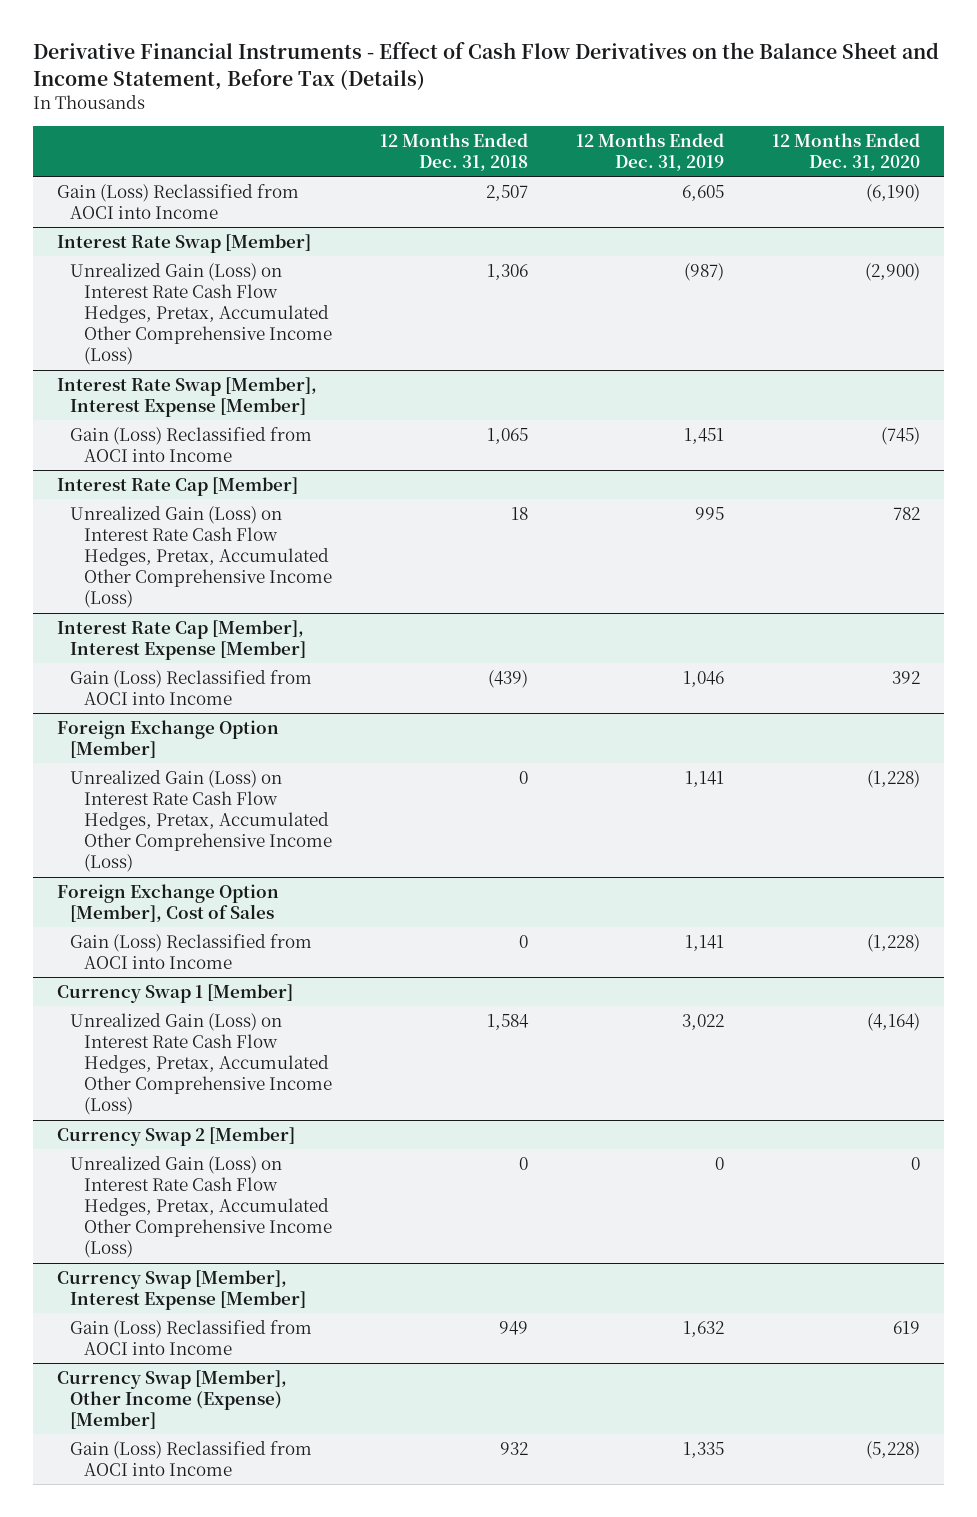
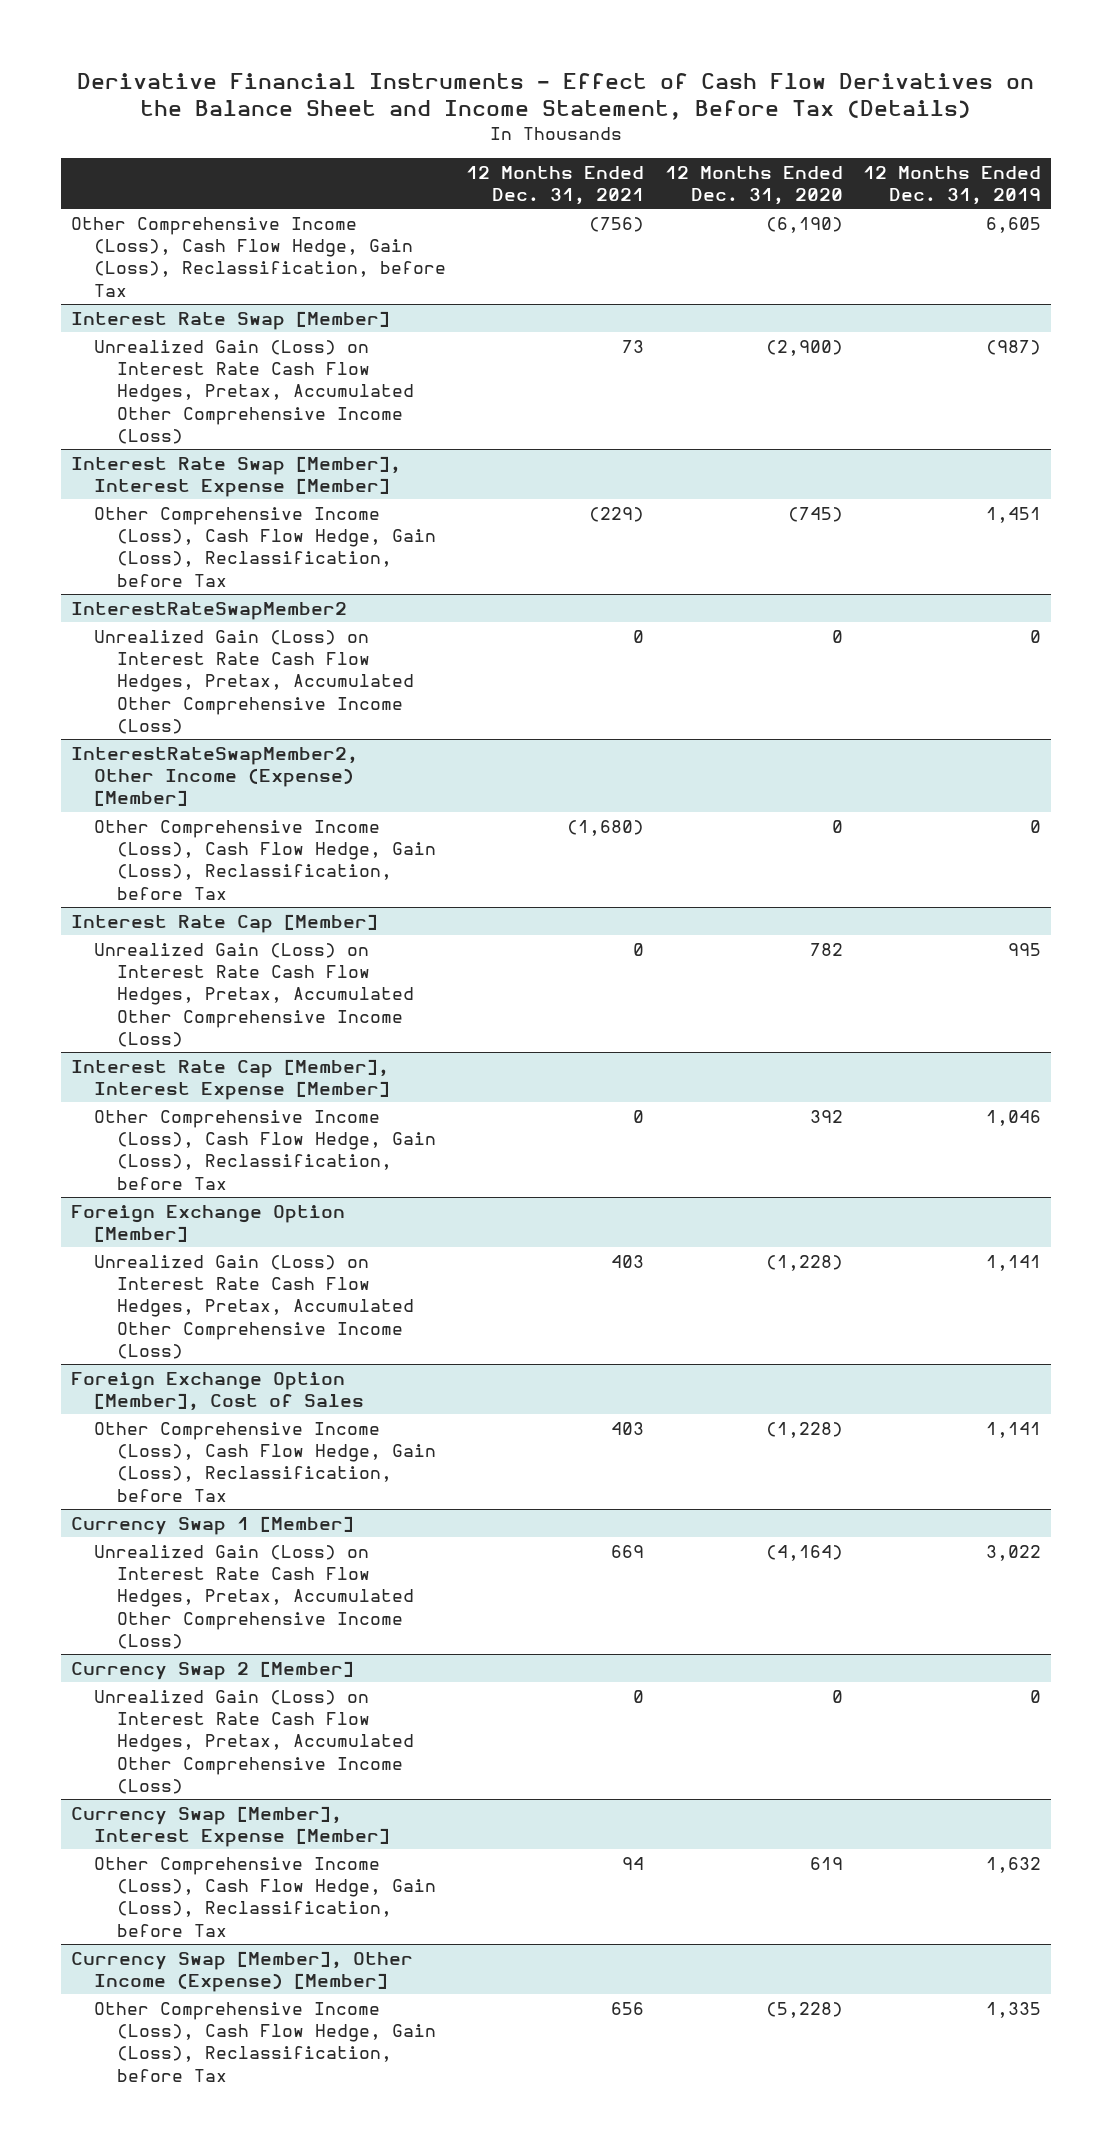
[379,132,528,171] 12 Months Ended Dec. 31, 2018 -> none
none -> [466,165,645,205] 12 Months Ended Dec. 31, 2021
[57,183,300,219] Gain (Loss) Reclassified from AOCI into Income -> [71,216,447,297] Other Comprehensive Income (Loss), Cash Flow Hedge, Gain (Loss), Reclassification, before Tax
[70,426,313,462] Gain (Loss) Reclassified from AOCI into Income -> [94,506,437,587] Other Comprehensive Income (Loss), Cash Flow Hedge, Gain (Loss), Reclassification, before Tax
none -> [71,601,348,620] InterestRateSwapMember2
none -> [94,629,415,735] Unrealized Gain (Loss) on Interest Rate Cash Flow Hedges, Pretax, Accumulated Other Comprehensive Income (Loss)
none -> [71,746,359,807] InterestRateSwapMember2, Other Income (Expense) [Member]
none -> [94,819,437,900] Other Comprehensive Income (Loss), Cash Flow Hedge, Gain (Loss), Reclassification, before Tax
[70,669,313,705] Gain (Loss) Reclassified from AOCI into Income -> [94,1109,437,1190] Other Comprehensive Income (Loss), Cash Flow Hedge, Gain (Loss), Reclassification, before Tax
[70,933,313,969] Gain (Loss) Reclassified from AOCI into Income -> [94,1421,437,1502] Other Comprehensive Income (Loss), Cash Flow Hedge, Gain (Loss), Reclassification, before Tax
[70,1319,313,1355] Gain (Loss) Reclassified from AOCI into Income -> [94,1856,437,1937] Other Comprehensive Income (Loss), Cash Flow Hedge, Gain (Loss), Reclassification, before Tax
[70,1440,313,1476] Gain (Loss) Reclassified from AOCI into Income -> [94,2001,437,2082] Other Comprehensive Income (Loss), Cash Flow Hedge, Gain (Loss), Reclassification, before Tax

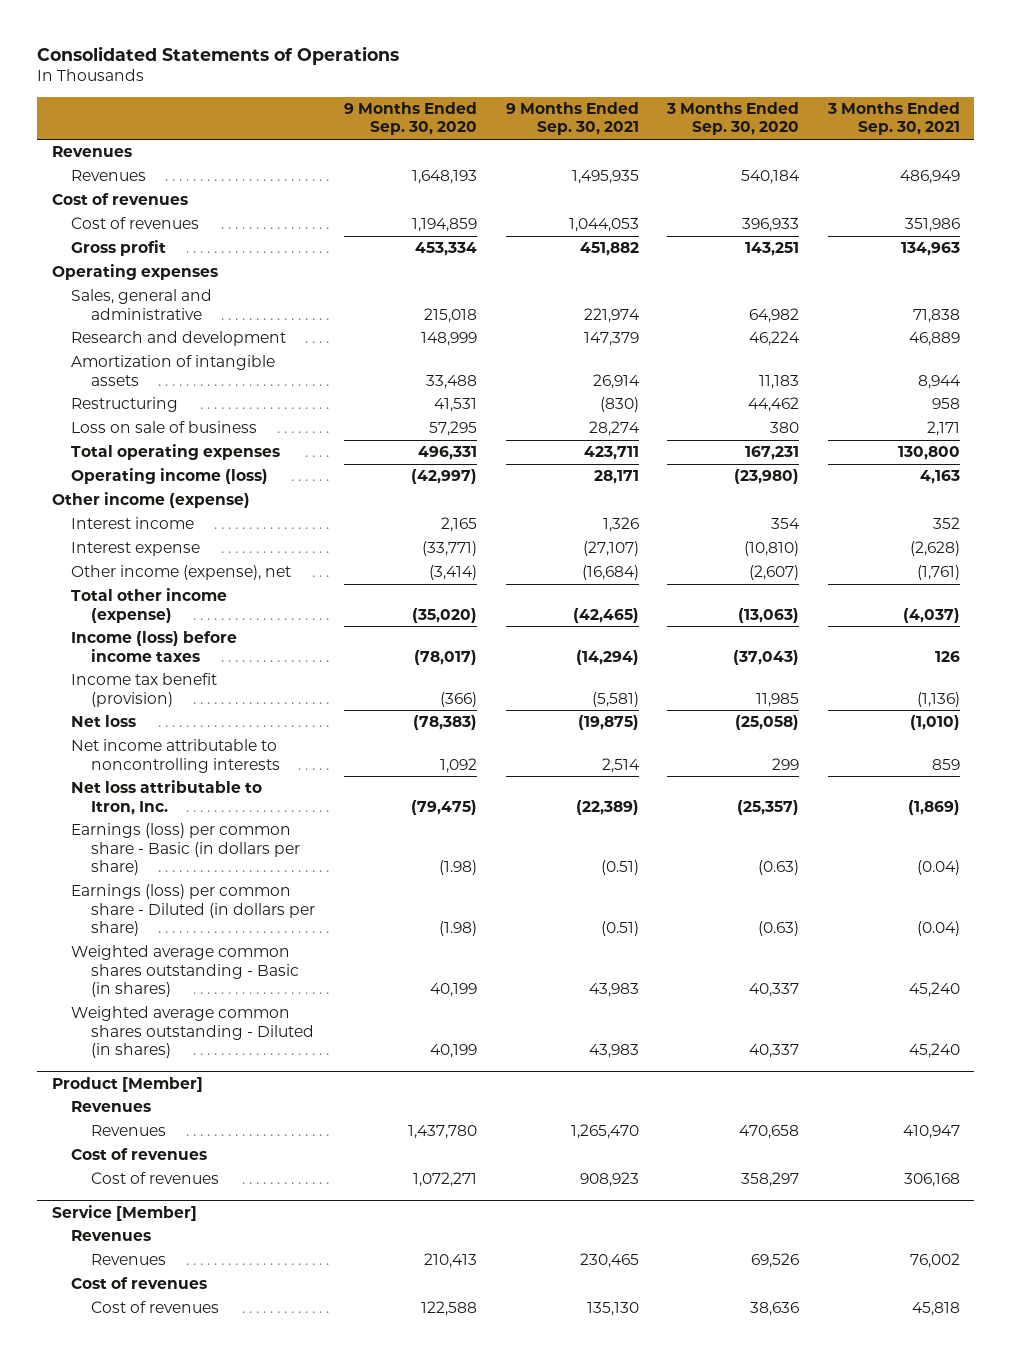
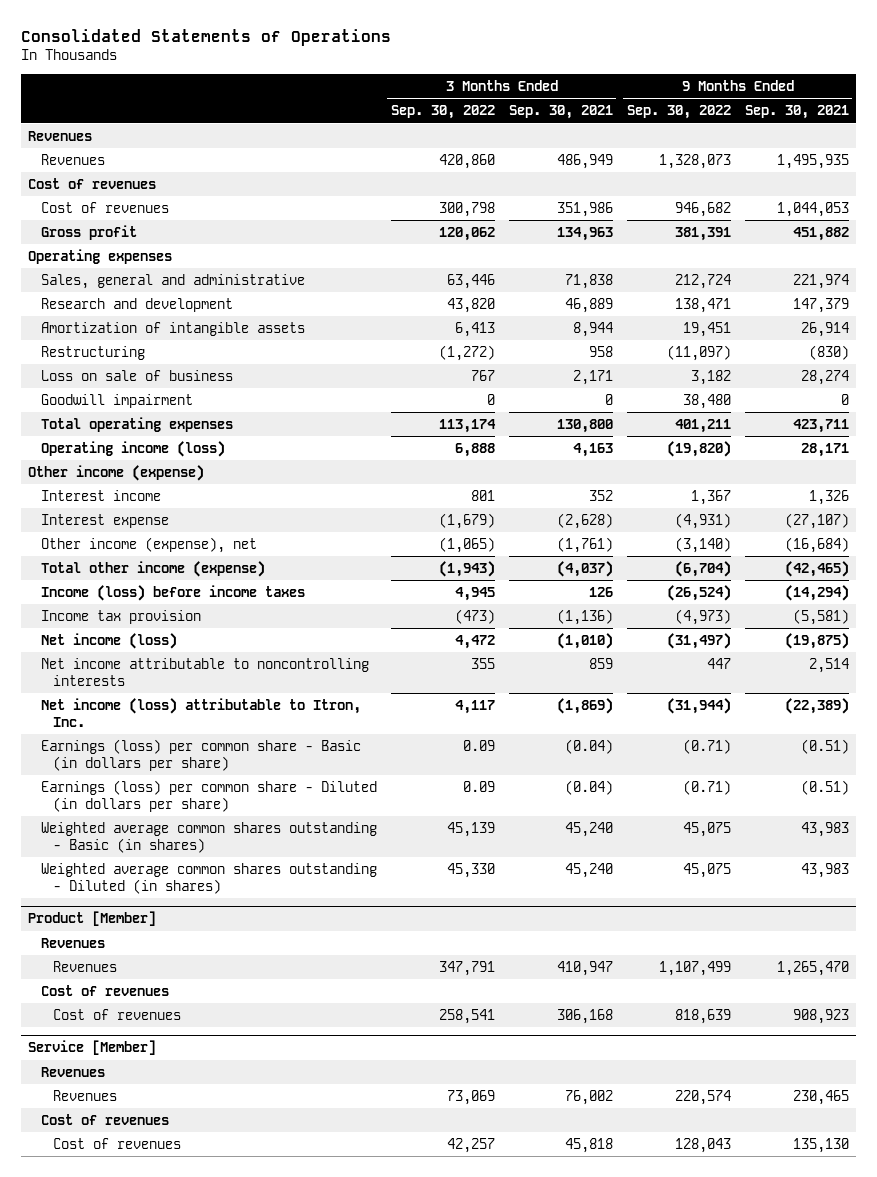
[343,102,477,136] 9 Months Ended Sep. 30, 2020 -> none
[666,102,800,136] 3 Months Ended Sep. 30, 2020 -> none
none -> [390,105,495,120] Sep. 30, 2022
none -> [626,105,731,120] Sep. 30, 2022
none -> [40,393,193,408] Goodwill impairment
[71,673,218,707] Income tax benefit (provision) -> [40,609,201,624] Income tax provision
[71,715,137,728] Net loss -> [40,632,177,649] Net income (loss)
[71,780,263,815] Net loss attributable to Itron, Inc. -> [40,697,361,727] Net income (loss) attributable to Itron, Inc.

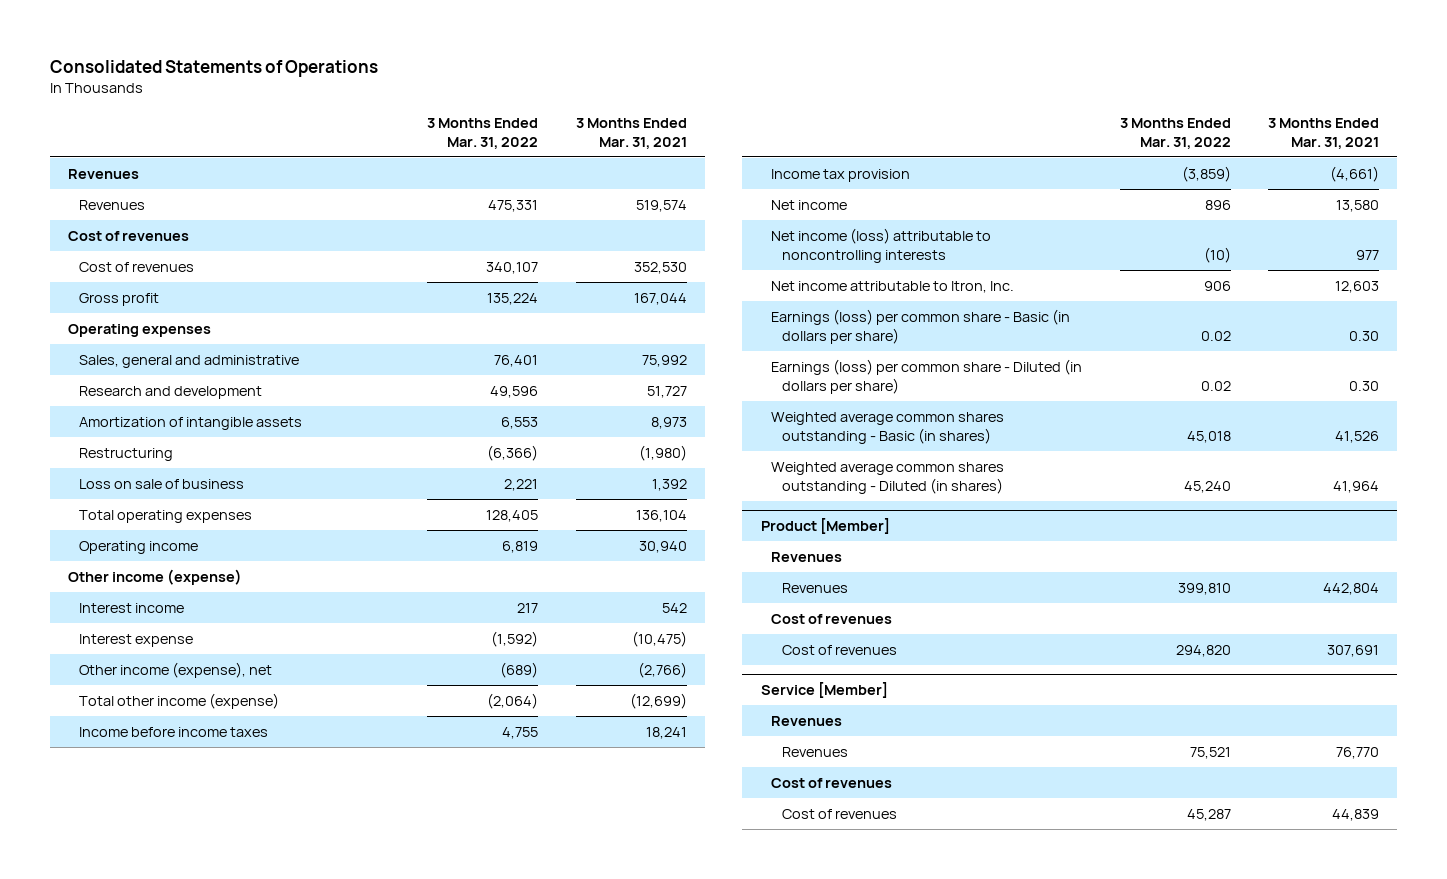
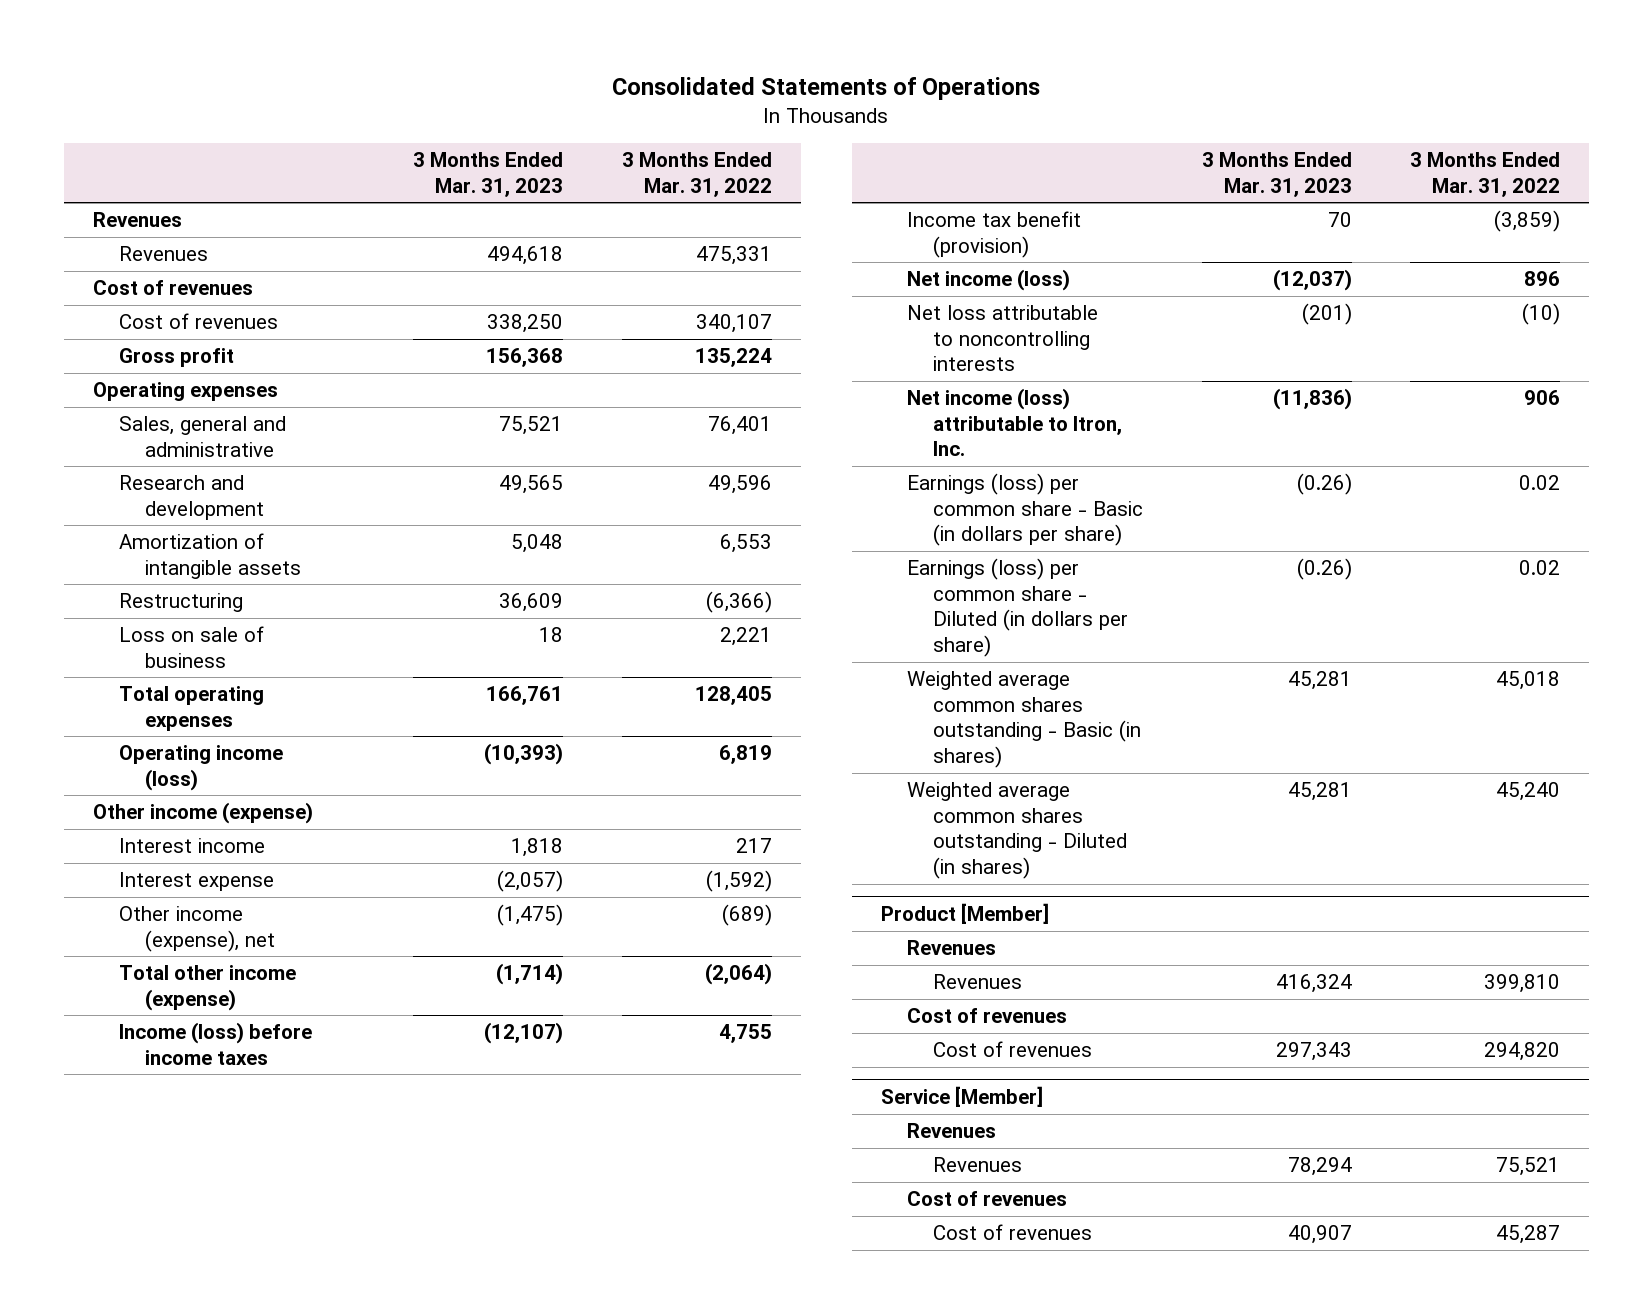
[575,117,687,150] 3 Months Ended Mar. 31, 2021 -> none
none -> [413,151,564,197] 3 Months Ended Mar. 31, 2023
[79,540,199,554] Operating income -> [118,745,283,791] Operating income (loss)
[79,726,269,737] Income before income taxes -> [118,1022,312,1065] Income (loss) before income taxes
[771,168,911,182] Income tax provision -> [907,211,1082,258] Income tax benefit (provision)
[771,199,848,210] Net income -> [907,269,1071,292] Net income (loss)
[771,227,992,263] Net income (loss) attributable to noncontrolling interests -> [907,305,1099,372] Net loss attributable to noncontrolling interests
[771,280,1015,293] Net income attributable to Itron, Inc. -> [907,388,1123,457] Net income (loss) attributable to Itron, Inc.

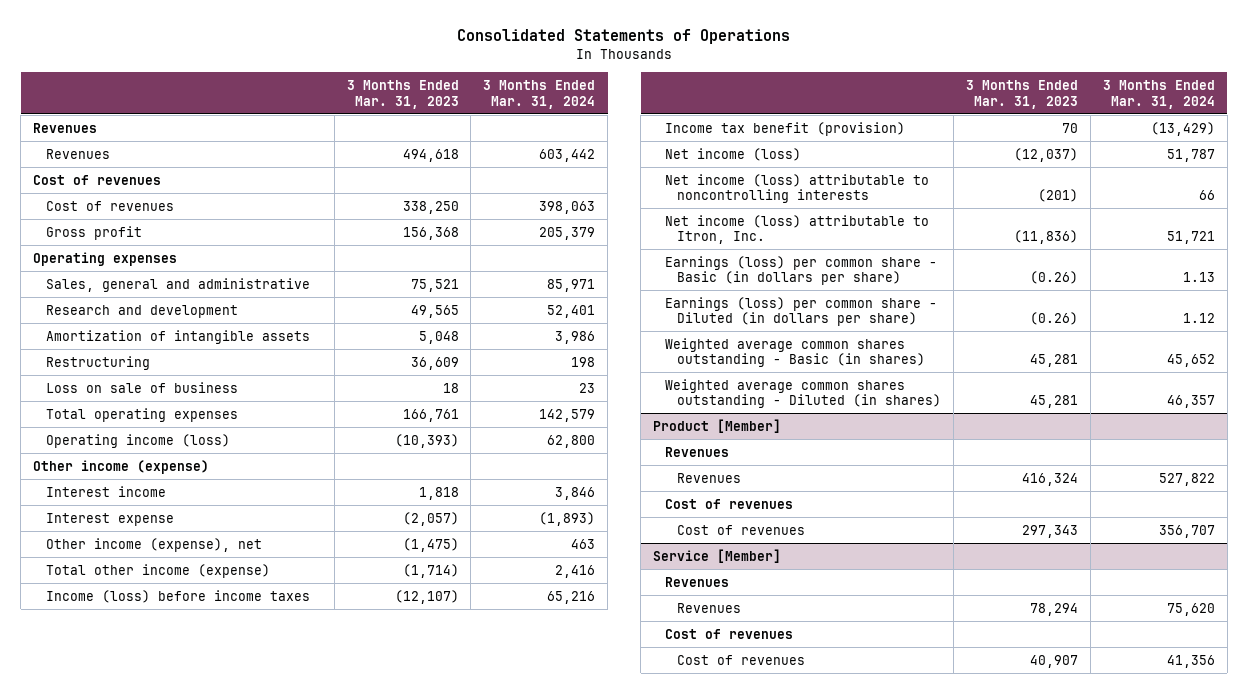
[621,151,772,197] 3 Months Ended Mar. 31, 2022 -> none
none -> [483,80,596,109] 3 Months Ended Mar. 31, 2024
[907,305,1099,372] Net loss attributable to noncontrolling interests -> [665,173,930,204] Net income (loss) attributable to noncontrolling interests

